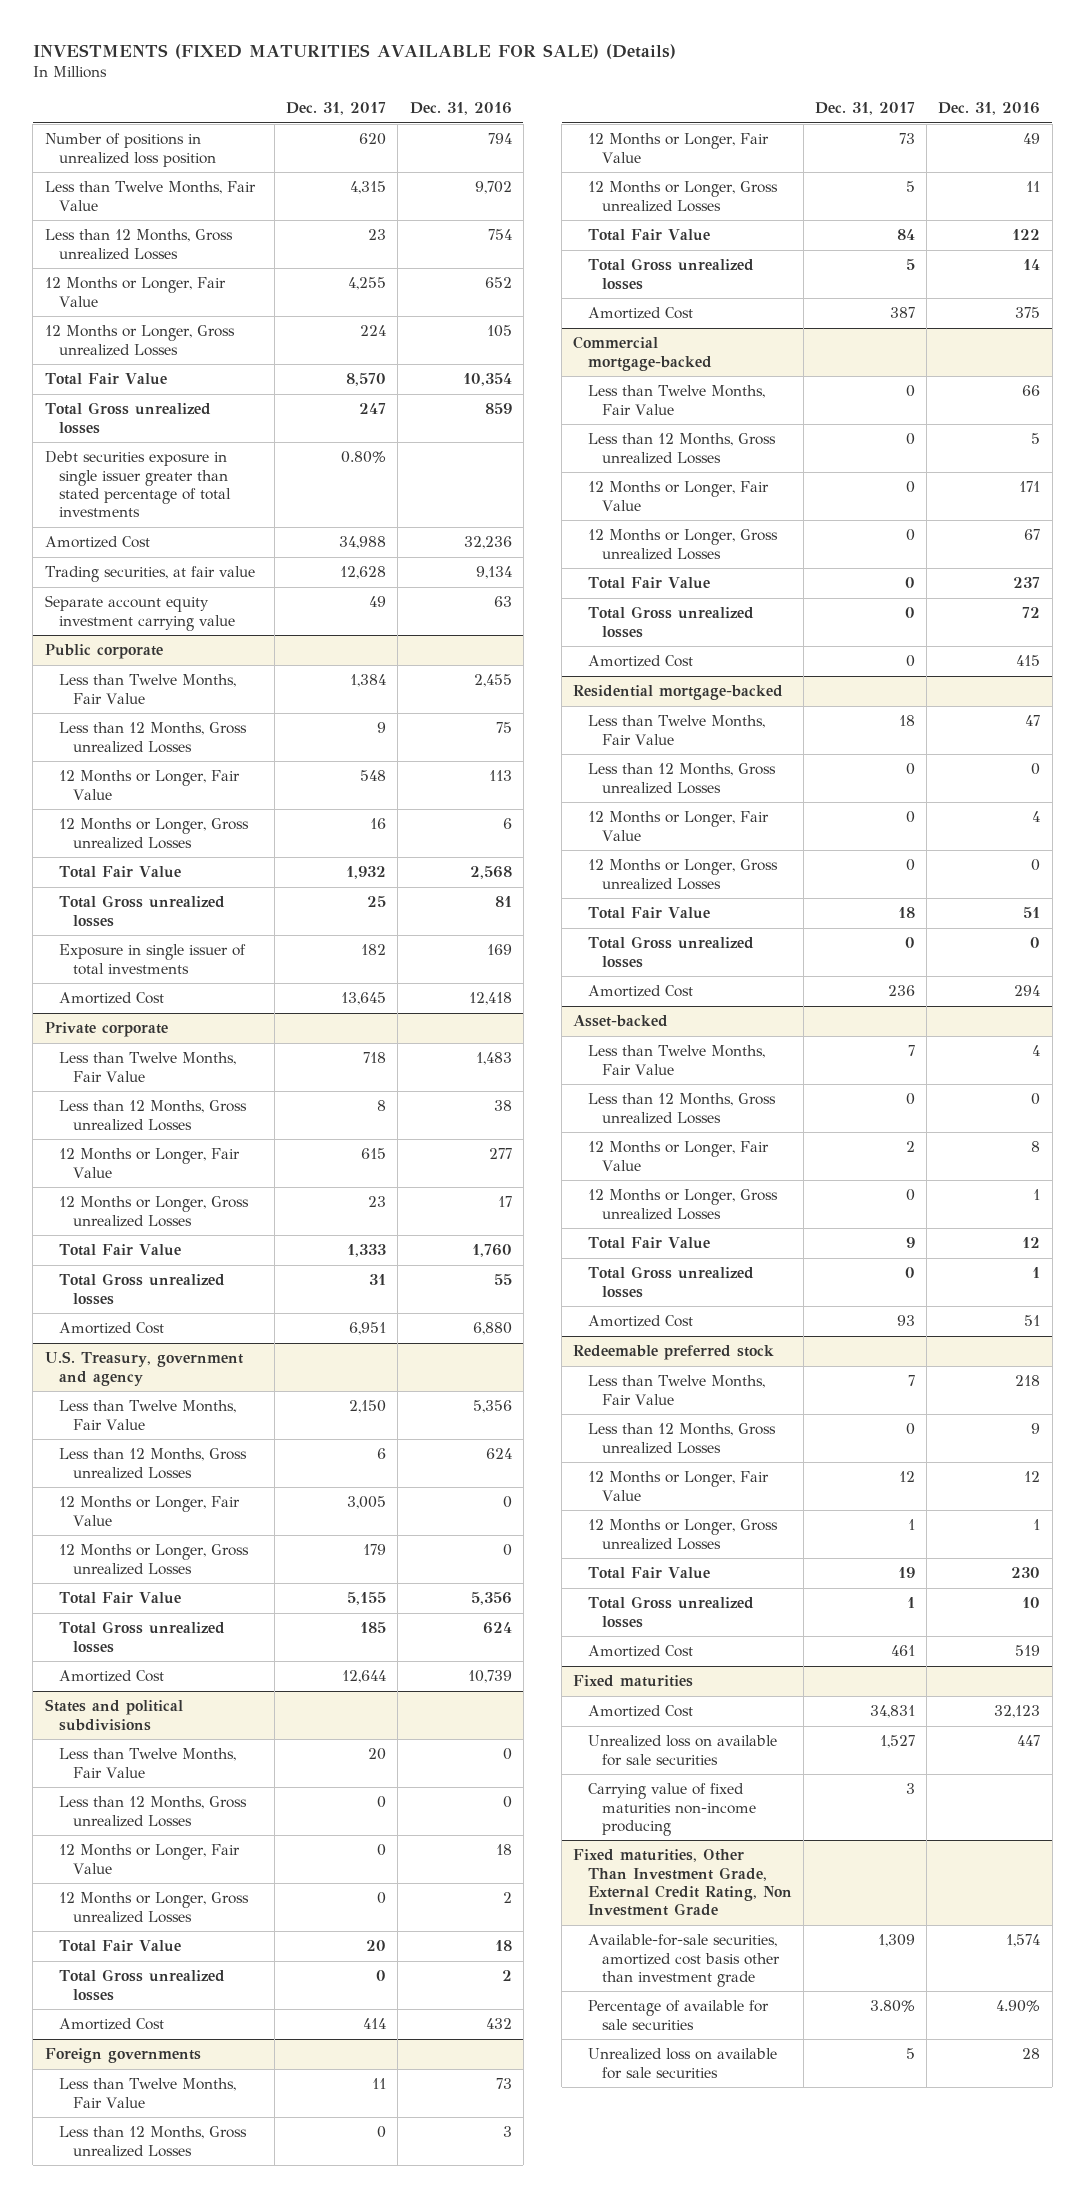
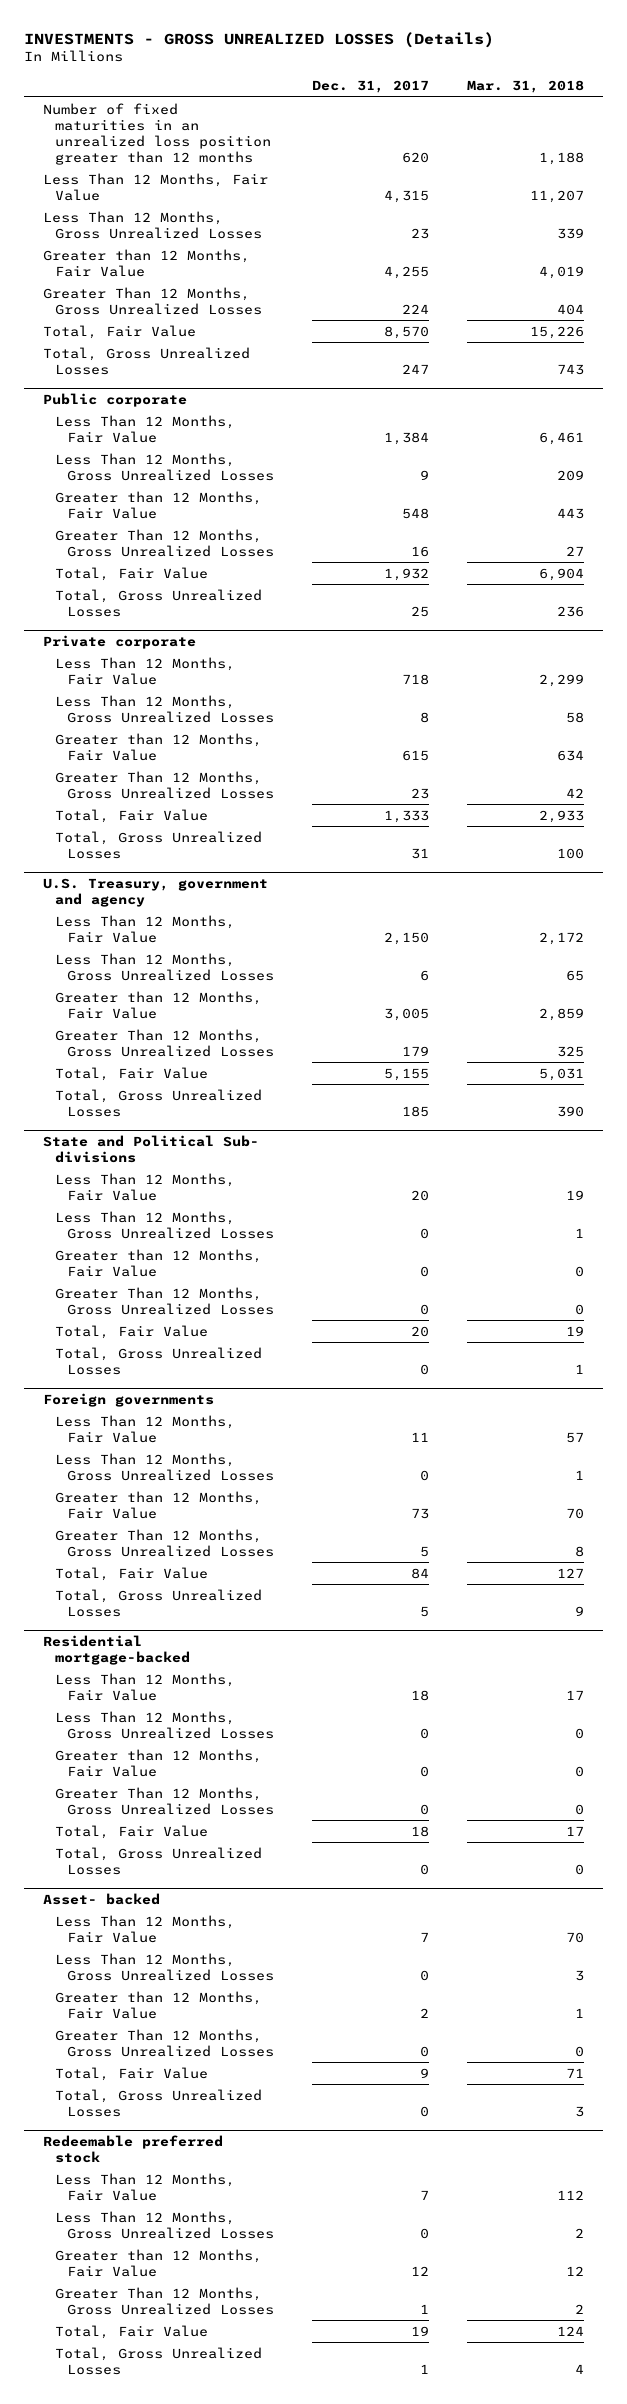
[32,43,676,59] INVESTMENTS (FIXED MATURITIES AVAILABLE FOR SALE) (Details) -> [24,32,495,49] INVESTMENTS - GROSS UNREALIZED LOSSES (Details)
[409,102,512,116] Dec. 31, 2016 -> none
none -> [466,79,584,93] Mar. 31, 2018
[44,451,231,517] Debt securities exposure in single issuer greater than stated percentage of total investments -> none
[44,536,150,549] Amortized Cost -> none
[44,566,255,583] Trading securities, at fair value -> none
[44,595,235,631] Separate account equity investment carrying value -> none
[44,133,216,167] Number of positions in unrealized loss position -> [43,102,272,165] Number of fixed maturities in an unrealized loss position greater than 12 months
[44,181,256,211] Less than Twelve Months, Fair Value -> [43,172,269,201] Less Than 12 Months, Fair Value
[44,229,233,260] Less than 12 Months, Gross unrealized Losses -> [43,210,263,239] Less Than 12 Months, Gross Unrealized Losses
[44,277,226,307] 12 Months or Longer, Fair Value -> [43,248,251,277] Greater than 12 Months, Fair Value
[44,325,235,356] 12 Months or Longer, Gross unrealized Losses -> [43,286,263,315] Greater Than 12 Months, Gross Unrealized Losses
[44,373,167,386] Total Fair Value -> [43,324,197,339] Total, Fair Value
[44,402,211,434] Total Gross unrealized losses -> [43,346,251,375] Total, Gross Unrealized Losses
[58,944,246,975] Exposure in single issuer of total investments -> none
[58,992,164,1005] Amortized Cost -> none
[58,674,236,704] Less than Twelve Months, Fair Value -> [55,414,236,443] Less Than 12 Months, Fair Value
[58,722,247,753] Less than 12 Months, Gross unrealized Losses -> [55,452,274,481] Less Than 12 Months, Gross Unrealized Losses
[58,770,240,800] 12 Months or Longer, Fair Value -> [55,490,263,519] Greater than 12 Months, Fair Value
[58,818,249,849] 12 Months or Longer, Gross unrealized Losses -> [55,528,274,557] Greater Than 12 Months, Gross Unrealized Losses
[58,866,181,879] Total Fair Value -> [55,566,209,581] Total, Fair Value
[58,895,225,927] Total Gross unrealized losses -> [55,588,263,617] Total, Gross Unrealized Losses
[58,1322,164,1335] Amortized Cost -> none
[58,1052,236,1082] Less than Twelve Months, Fair Value -> [55,656,236,685] Less Than 12 Months, Fair Value
[58,1100,247,1131] Less than 12 Months, Gross unrealized Losses -> [55,694,274,723] Less Than 12 Months, Gross Unrealized Losses
[58,1148,240,1178] 12 Months or Longer, Fair Value -> [55,732,263,761] Greater than 12 Months, Fair Value
[58,1196,249,1227] 12 Months or Longer, Gross unrealized Losses -> [55,770,274,799] Greater Than 12 Months, Gross Unrealized Losses
[58,1244,181,1257] Total Fair Value -> [55,808,209,823] Total, Fair Value
[58,1273,225,1305] Total Gross unrealized losses -> [55,830,263,859] Total, Gross Unrealized Losses
[58,1670,164,1683] Amortized Cost -> none
[58,2018,164,2031] Amortized Cost -> none
[58,1400,236,1430] Less than Twelve Months, Fair Value -> [55,914,236,943] Less Than 12 Months, Fair Value
[58,1448,247,1479] Less than 12 Months, Gross unrealized Losses -> [55,952,274,981] Less Than 12 Months, Gross Unrealized Losses
[58,1496,240,1526] 12 Months or Longer, Fair Value -> [55,990,263,1019] Greater than 12 Months, Fair Value
[58,1544,249,1575] 12 Months or Longer, Gross unrealized Losses -> [55,1028,274,1057] Greater Than 12 Months, Gross Unrealized Losses
[58,1592,181,1605] Total Fair Value -> [55,1066,209,1081] Total, Fair Value
[58,1621,225,1653] Total Gross unrealized losses -> [55,1088,263,1117] Total, Gross Unrealized Losses
[44,1699,183,1731] States and political subdivisions -> [43,1134,260,1163] State and Political Sub- divisions
[58,1748,236,1778] Less than Twelve Months, Fair Value -> [55,1172,236,1201] Less Than 12 Months, Fair Value
[58,1796,247,1827] Less than 12 Months, Gross unrealized Losses -> [55,1210,274,1239] Less Than 12 Months, Gross Unrealized Losses
[58,1844,240,1874] 12 Months or Longer, Fair Value -> [55,1248,263,1277] Greater than 12 Months, Fair Value
[58,1892,249,1923] 12 Months or Longer, Gross unrealized Losses -> [55,1286,274,1315] Greater Than 12 Months, Gross Unrealized Losses
[58,1940,181,1953] Total Fair Value -> [55,1324,209,1339] Total, Fair Value
[58,1969,225,2001] Total Gross unrealized losses -> [55,1346,263,1375] Total, Gross Unrealized Losses
[587,307,693,320] Amortized Cost -> none
[573,336,712,371] Commercial mortgage-backed -> none
[587,385,765,415] Less than Twelve Months, Fair Value -> none
[587,433,776,464] Less than 12 Months, Gross unrealized Losses -> none
[587,481,769,511] 12 Months or Longer, Fair Value -> none
[587,529,778,560] 12 Months or Longer, Gross unrealized Losses -> none
[587,577,710,590] Total Fair Value -> none
[587,606,754,638] Total Gross unrealized losses -> none
[587,655,693,668] Amortized Cost -> none
[58,2078,236,2108] Less than Twelve Months, Fair Value -> [55,1414,236,1443] Less Than 12 Months, Fair Value
[58,2126,247,2157] Less than 12 Months, Gross unrealized Losses -> [55,1452,274,1481] Less Than 12 Months, Gross Unrealized Losses
[587,133,769,163] 12 Months or Longer, Fair Value -> [55,1490,263,1519] Greater than 12 Months, Fair Value
[587,181,778,212] 12 Months or Longer, Gross unrealized Losses -> [55,1528,274,1557] Greater Than 12 Months, Gross Unrealized Losses
[587,229,710,242] Total Fair Value -> [55,1566,209,1581] Total, Fair Value
[587,258,754,290] Total Gross unrealized losses -> [55,1588,263,1617] Total, Gross Unrealized Losses
[587,985,693,998] Amortized Cost -> none
[587,1315,693,1328] Amortized Cost -> none
[587,715,765,745] Less than Twelve Months, Fair Value -> [55,1672,236,1701] Less Than 12 Months, Fair Value
[587,763,776,794] Less than 12 Months, Gross unrealized Losses -> [55,1710,274,1739] Less Than 12 Months, Gross Unrealized Losses
[587,811,769,841] 12 Months or Longer, Fair Value -> [55,1748,263,1777] Greater than 12 Months, Fair Value
[587,859,778,890] 12 Months or Longer, Gross unrealized Losses -> [55,1786,274,1815] Greater Than 12 Months, Gross Unrealized Losses
[587,907,710,920] Total Fair Value -> [55,1824,209,1839] Total, Fair Value
[587,936,754,968] Total Gross unrealized losses -> [55,1846,263,1875] Total, Gross Unrealized Losses
[573,1015,669,1028] Asset-backed -> [43,1892,161,1905] Asset- backed
[587,1045,765,1075] Less than Twelve Months, Fair Value -> [55,1914,236,1943] Less Than 12 Months, Fair Value
[587,1093,776,1124] Less than 12 Months, Gross unrealized Losses -> [55,1952,274,1981] Less Than 12 Months, Gross Unrealized Losses
[587,1141,769,1171] 12 Months or Longer, Fair Value -> [55,1990,263,2019] Greater than 12 Months, Fair Value
[587,1189,778,1220] 12 Months or Longer, Gross unrealized Losses -> [55,2028,274,2057] Greater Than 12 Months, Gross Unrealized Losses
[587,1237,710,1250] Total Fair Value -> [55,2066,209,2081] Total, Fair Value
[587,1266,754,1298] Total Gross unrealized losses -> [55,2088,263,2117] Total, Gross Unrealized Losses
[587,1645,693,1658] Amortized Cost -> none
[573,1675,694,1688] Fixed maturities -> none
[587,1705,693,1718] Amortized Cost -> none
[587,1735,777,1766] Unrealized loss on available for sale securities -> none
[587,1783,757,1836] Carrying value of fixed maturities non-income producing -> none
[573,1849,792,1916] Fixed maturities, Other Than Investment Grade, External Credit Rating, Non Investment Grade -> none
[587,1934,781,1987] Available-for-sale securities, amortized cost basis other than investment grade -> none
[587,2000,769,2030] Percentage of available for sale securities -> none
[587,2048,777,2079] Unrealized loss on available for sale securities -> none
[587,1375,765,1405] Less than Twelve Months, Fair Value -> [55,2172,236,2201] Less Than 12 Months, Fair Value
[587,1423,776,1454] Less than 12 Months, Gross unrealized Losses -> [55,2210,274,2239] Less Than 12 Months, Gross Unrealized Losses
[587,1471,769,1501] 12 Months or Longer, Fair Value -> [55,2248,263,2277] Greater than 12 Months, Fair Value
[587,1519,778,1550] 12 Months or Longer, Gross unrealized Losses -> [55,2286,274,2315] Greater Than 12 Months, Gross Unrealized Losses
[587,1567,710,1580] Total Fair Value -> [55,2324,209,2339] Total, Fair Value
[587,1596,754,1628] Total Gross unrealized losses -> [55,2346,263,2375] Total, Gross Unrealized Losses

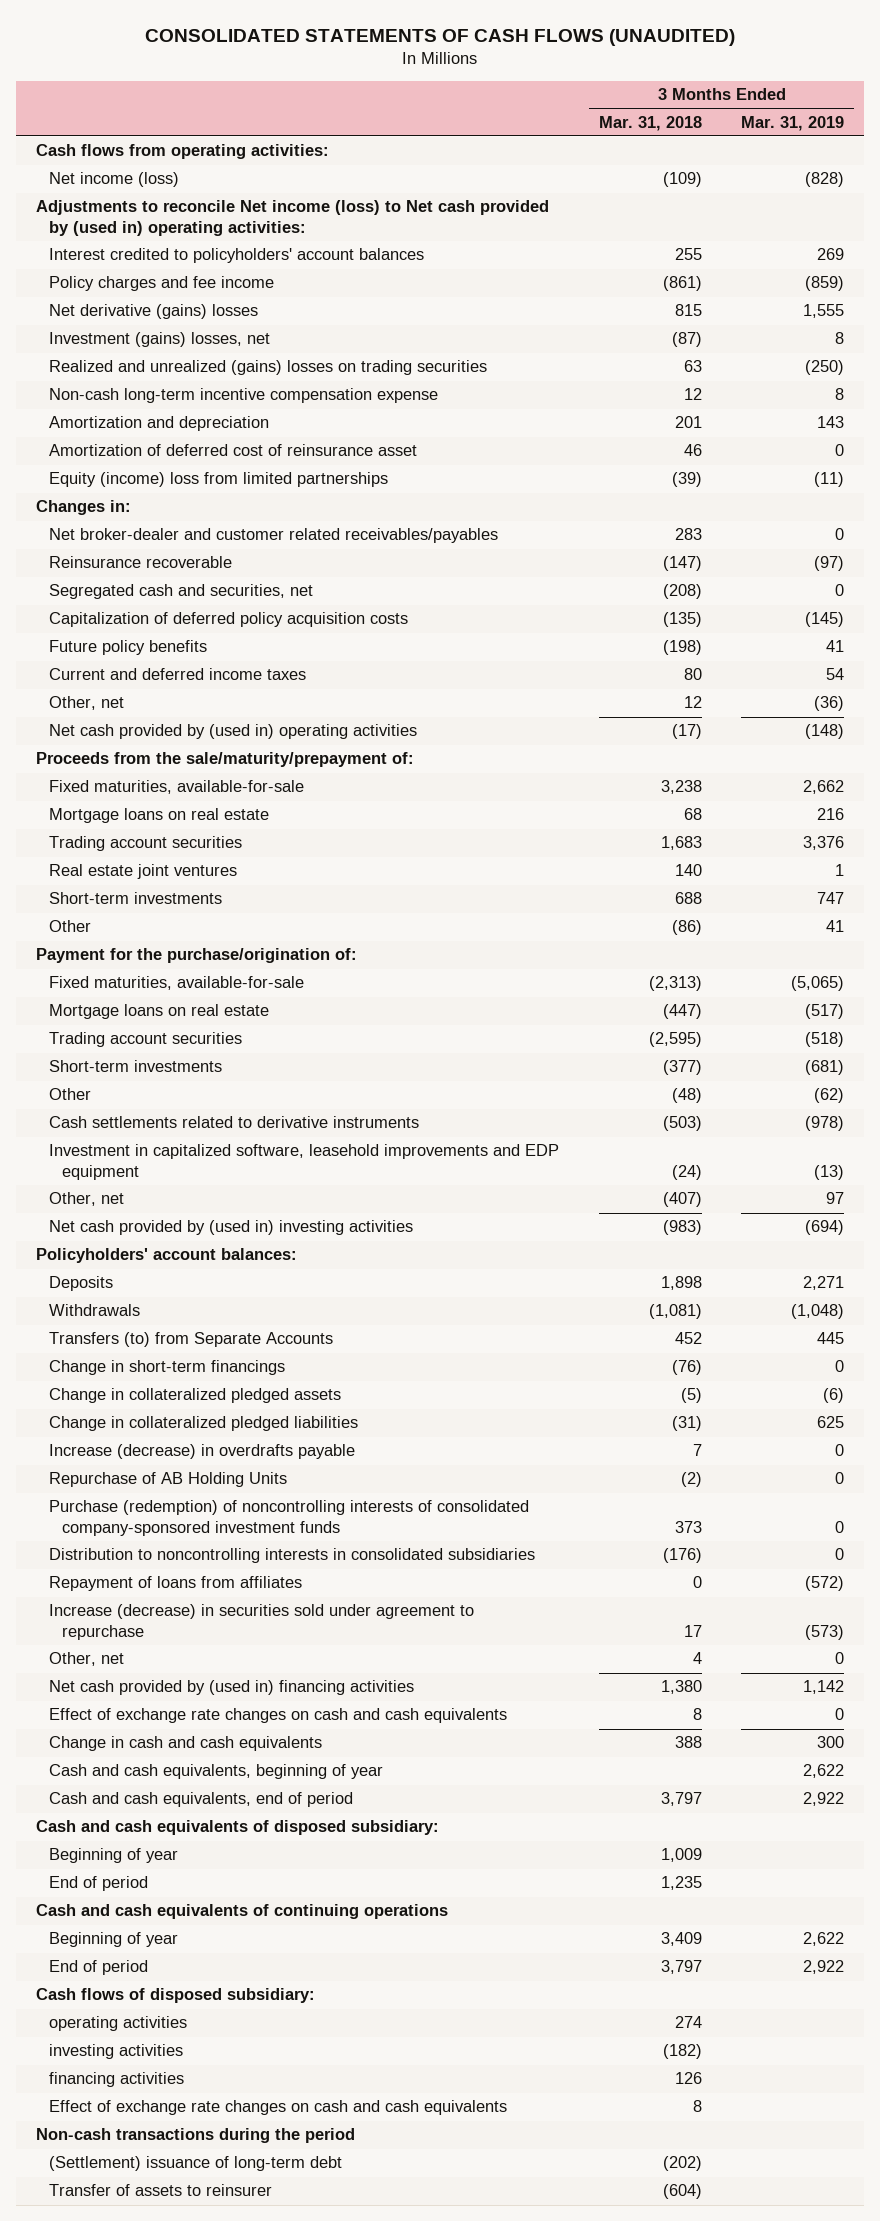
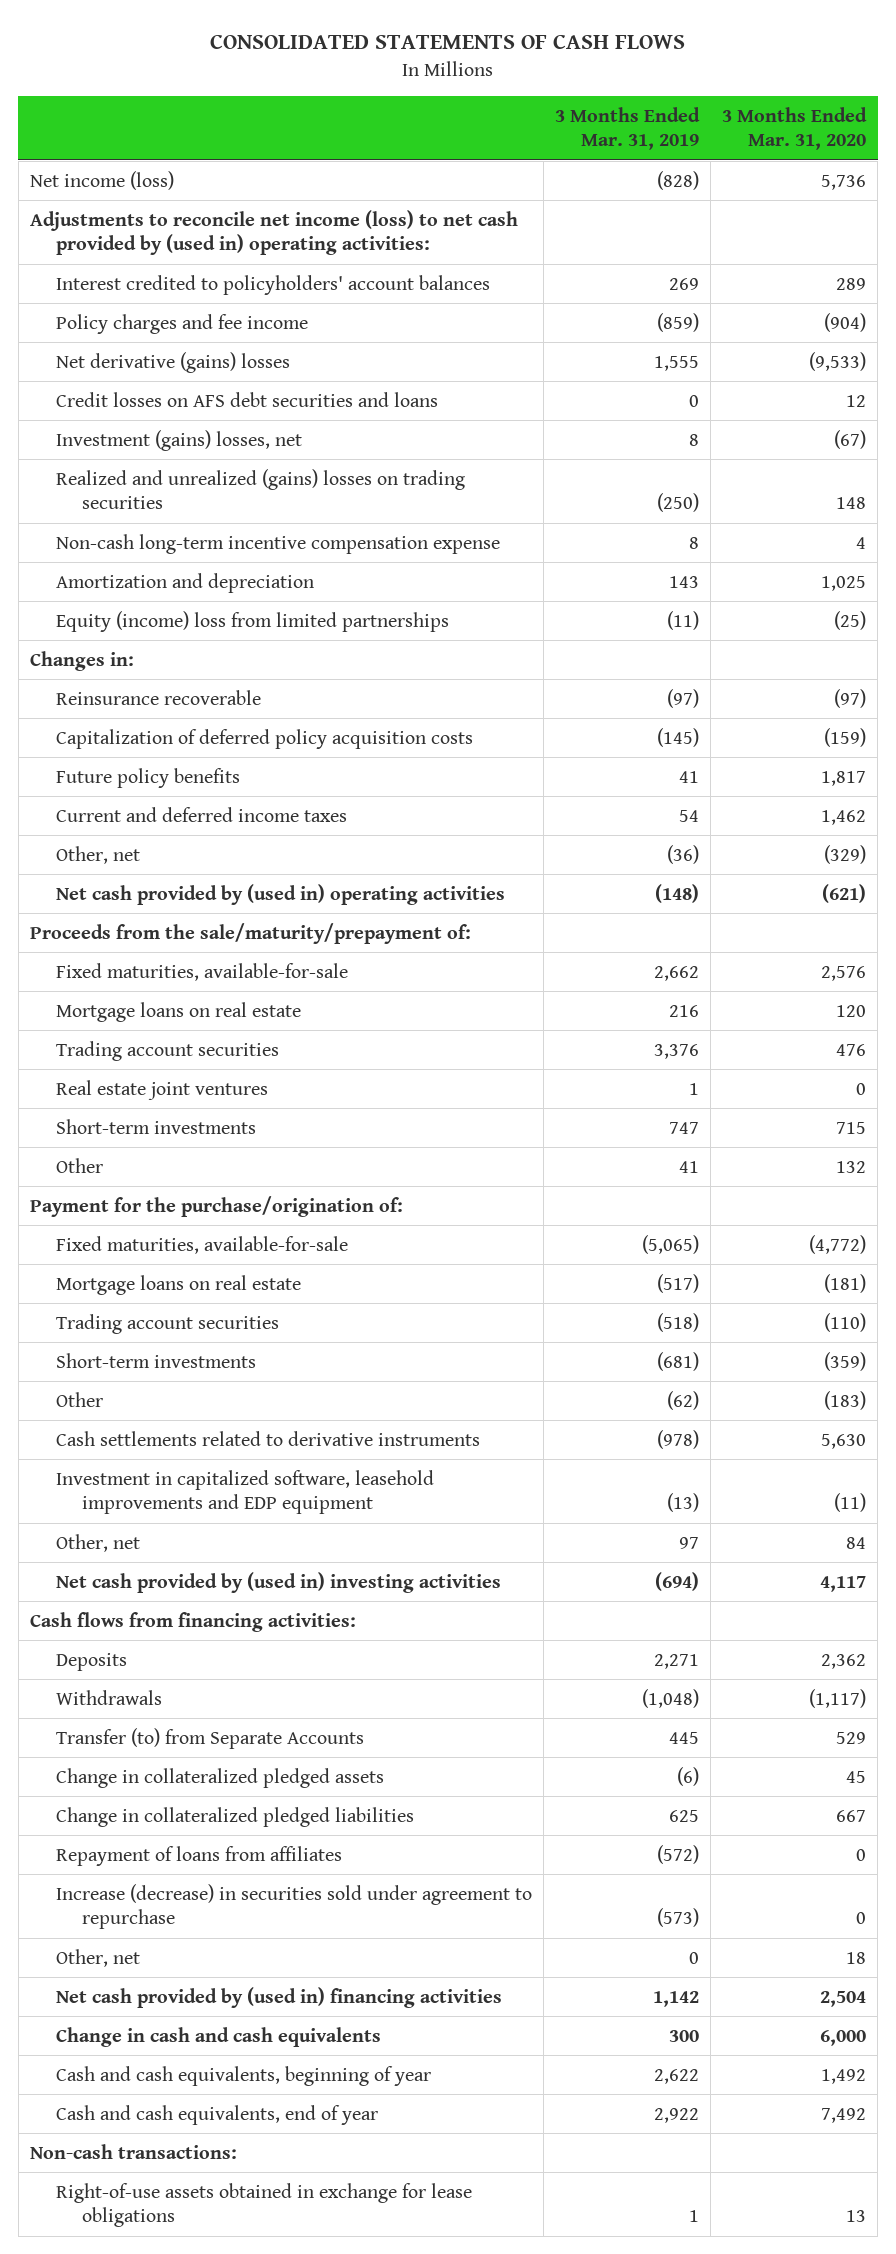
[145,28,736,46] CONSOLIDATED STATEMENTS OF CASH FLOWS (UNAUDITED) -> [209,34,685,50] CONSOLIDATED STATEMENTS OF CASH FLOWS
[598,115,702,131] Mar. 31, 2018 -> none
none -> [721,106,867,151] 3 Months Ended Mar. 31, 2020
[35,144,329,160] Cash flows from operating activities: -> none
[35,200,549,237] Adjustments to reconcile Net income (loss) to Net cash provided by (used in) operating activities: -> [29,209,518,256] Adjustments to reconcile net income (loss) to net cash provided by (used in) operating activities:
none -> [55,391,438,407] Credit losses on AFS debt securities and loans
[49,444,418,457] Amortization of deferred cost of reinsurance asset -> none
[49,528,499,544] Net broker-dealer and customer related receivables/payables -> none
[49,584,314,600] Segregated cash and securities, net -> none
[35,1248,297,1264] Policyholders' account balances: -> none
none -> [29,1611,356,1632] Cash flows from financing activities:
[49,1360,286,1376] Change in short-term financings -> none
[49,1332,334,1348] Transfers (to) from Separate Accounts -> [55,1727,364,1749] Transfer (to) from Separate Accounts
[49,1444,356,1460] Increase (decrease) in overdrafts payable -> none
[49,1472,288,1488] Repurchase of AB Holding Units -> none
[49,1500,530,1537] Purchase (redemption) of noncontrolling interests of consolidated company-sponsored investment funds -> none
[49,1548,536,1564] Distribution to noncontrolling interests in consolidated subsidiaries -> none
[49,1708,508,1724] Effect of exchange rate changes on cash and cash equivalents -> none
[35,1820,439,1836] Cash and cash equivalents of disposed subsidiary: -> none
[49,1848,179,1864] Beginning of year -> none
[49,1876,149,1892] End of period -> none
[35,1904,448,1920] Cash and cash equivalents of continuing operations -> none
[49,1932,179,1948] Beginning of year -> none
[49,1960,149,1976] End of period -> none
[35,1988,315,2004] Cash flows of disposed subsidiary: -> none
[49,2016,188,2032] operating activities -> none
[49,2044,184,2060] investing activities -> none
[49,2072,185,2088] financing activities -> none
[49,2100,508,2116] Effect of exchange rate changes on cash and cash equivalents -> none
[49,2156,343,2172] (Settlement) issuance of long-term debt -> none
[49,2184,273,2197] Transfer of assets to reinsurer -> none
[49,1792,354,1808] Cash and cash equivalents, end of period -> [55,2104,378,2125] Cash and cash equivalents, end of year
[35,2128,355,2144] Non-cash transactions during the period -> [29,2143,237,2159] Non-cash transactions:
none -> [55,2182,472,2228] Right-of-use assets obtained in exchange for lease obligations

